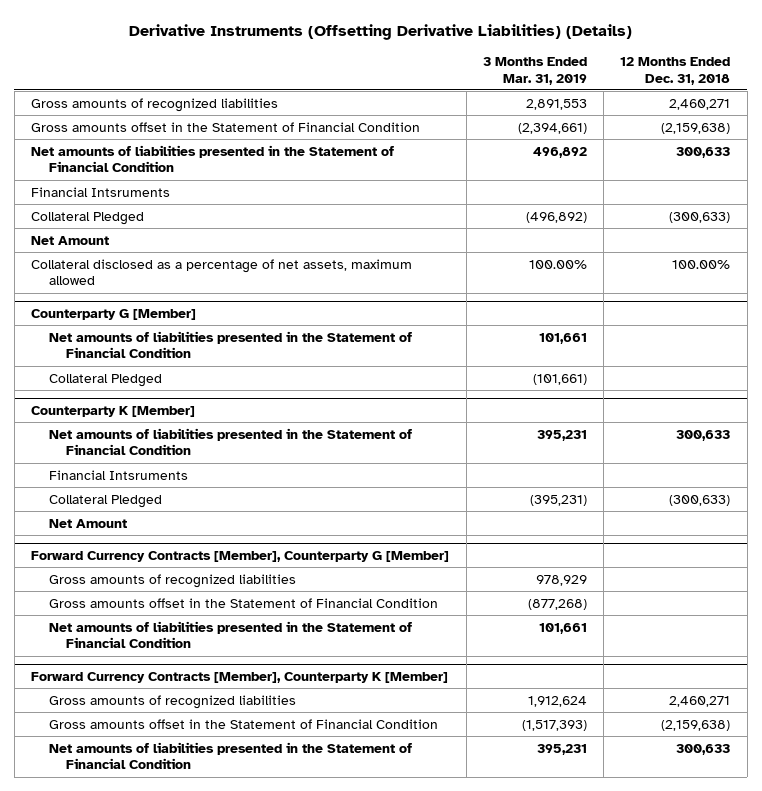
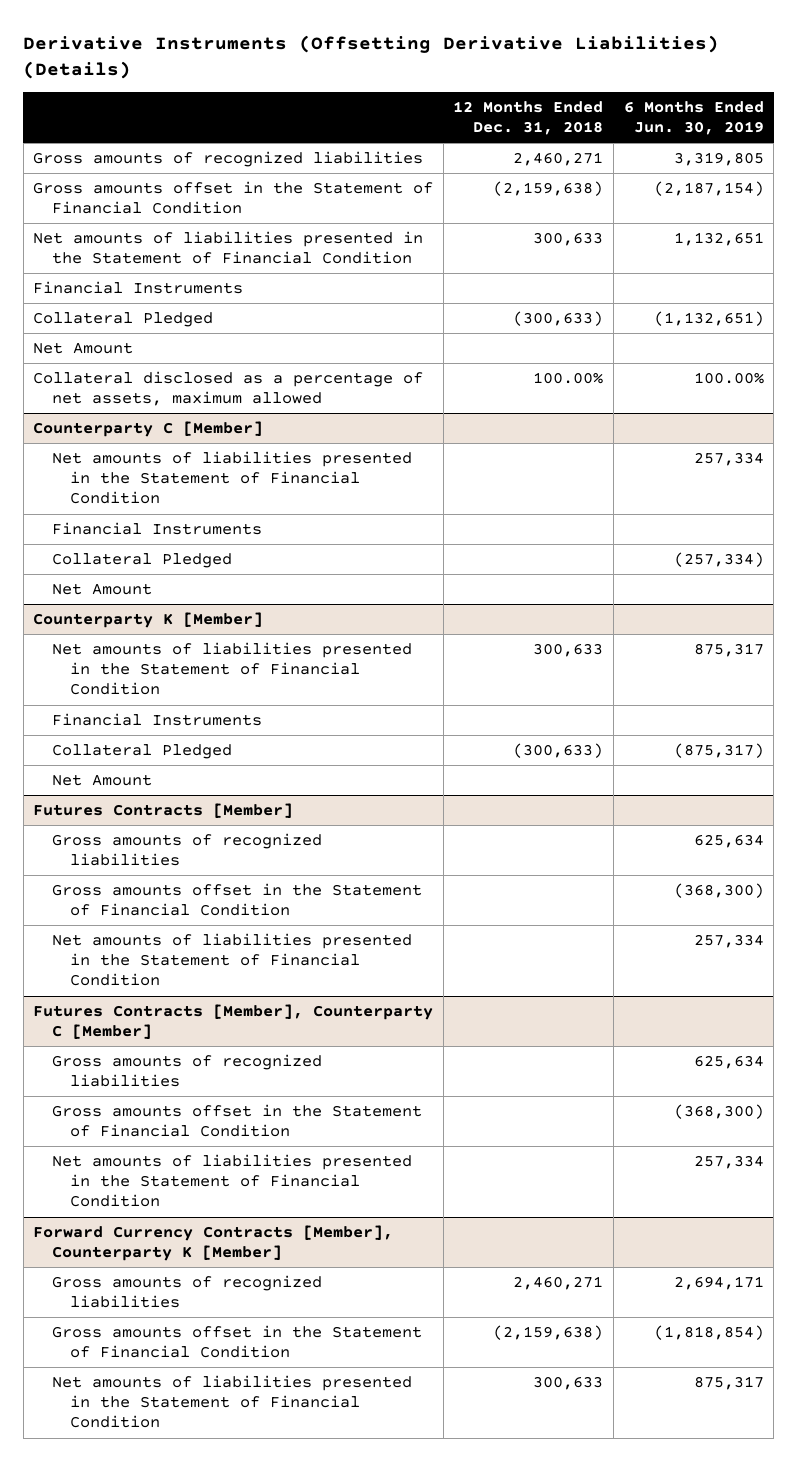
[482,56,587,85] 3 Months Ended Mar. 31, 2019 -> none
none -> [623,100,764,136] 6 Months Ended Jun. 30, 2019
[31,186,171,197] Financial Intsruments -> [33,280,244,294] Financial Instruments
[31,308,197,320] Counterparty G [Member] -> none
[48,330,412,359] Net amounts of liabilities presented in the Statement of Financial Condition -> none
[48,373,162,387] Collateral Pledged -> none
none -> [33,420,264,437] Counterparty C [Member]
none -> [51,450,412,505] Net amounts of liabilities presented in the Statement of Financial Condition
none -> [51,521,262,535] Financial Instruments
none -> [51,552,232,568] Collateral Pledged
none -> [51,582,152,595] Net Amount
[48,469,188,480] Financial Intsruments -> [51,712,262,726] Financial Instruments
[31,550,450,562] Forward Currency Contracts [Member], Counterparty G [Member] -> none
[48,573,296,588] Gross amounts of recognized liabilities -> none
[48,597,438,608] Gross amounts offset in the Statement of Financial Condition -> none
[48,620,412,649] Net amounts of liabilities presented in the Statement of Financial Condition -> none
none -> [33,802,294,818] Futures Contracts [Member]
none -> [51,832,322,867] Gross amounts of recognized liabilities
none -> [51,882,422,917] Gross amounts offset in the Statement of Financial Condition
none -> [51,932,412,987] Net amounts of liabilities presented in the Statement of Financial Condition
none -> [33,1003,434,1040] Futures Contracts [Member], Counterparty C [Member]
none -> [51,1053,322,1088] Gross amounts of recognized liabilities
none -> [51,1103,422,1138] Gross amounts offset in the Statement of Financial Condition
none -> [51,1153,412,1208] Net amounts of liabilities presented in the Statement of Financial Condition

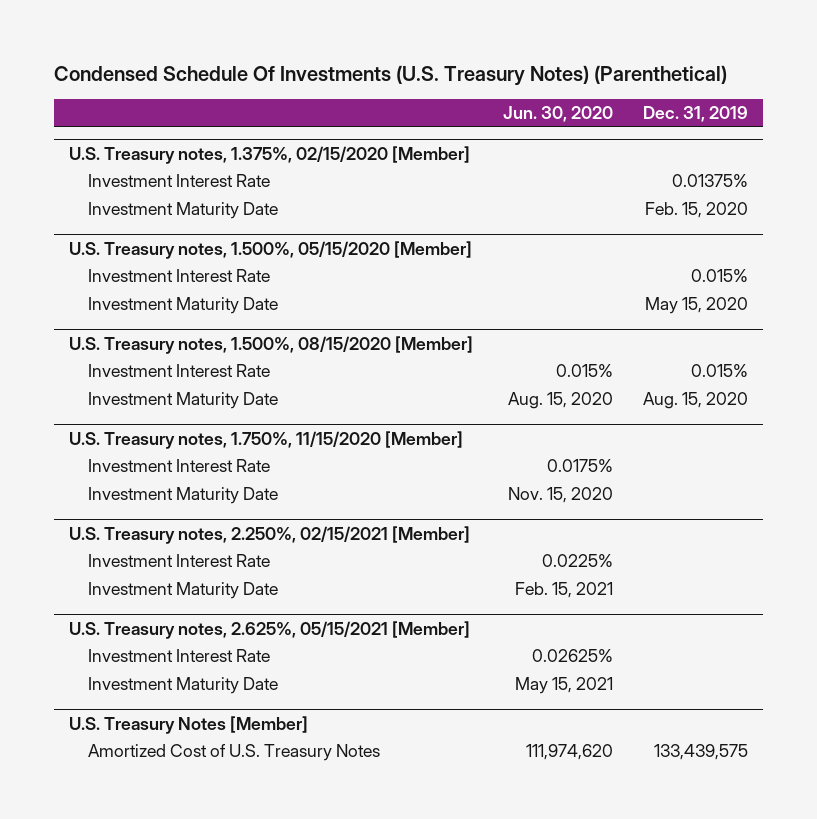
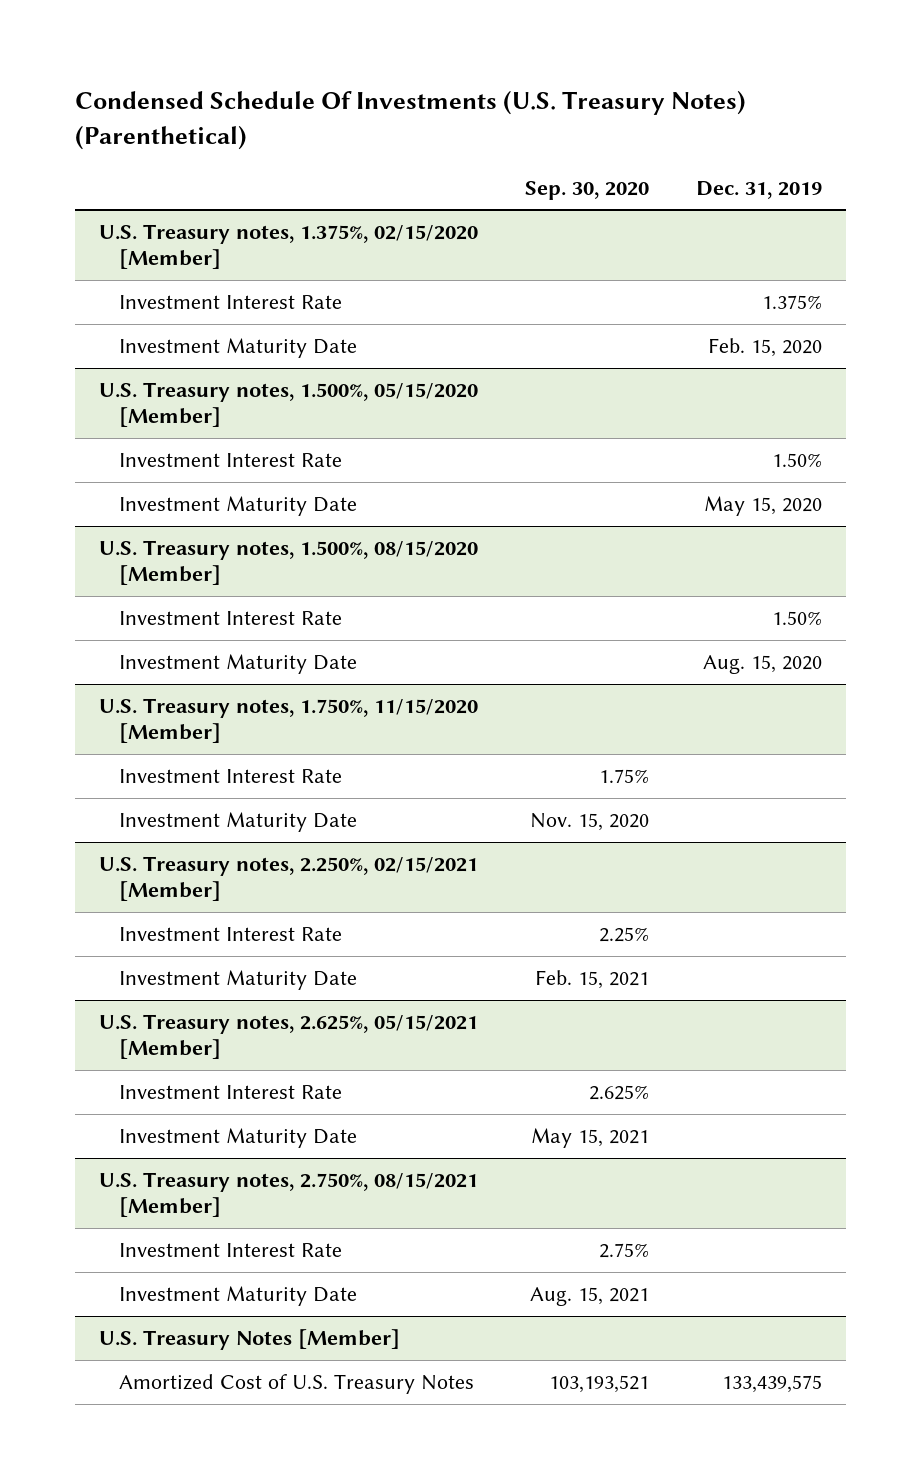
[503,106,614,123] Jun. 30, 2020 -> none
none -> [524,180,649,200] Sep. 30, 2020
[671,174,748,188] 0.01375% -> [762,294,823,309] 1.375%
[690,269,748,283] 0.015% -> [772,452,823,467] 1.50%
[690,364,748,378] 0.015% -> [772,610,823,625] 1.50%
none -> [98,1171,478,1218] U.S. Treasury notes, 2.750%, 08/15/2021 [Member]
none -> [119,1242,343,1257] Investment Interest Rate
none -> [119,1285,358,1306] Investment Maturity Date

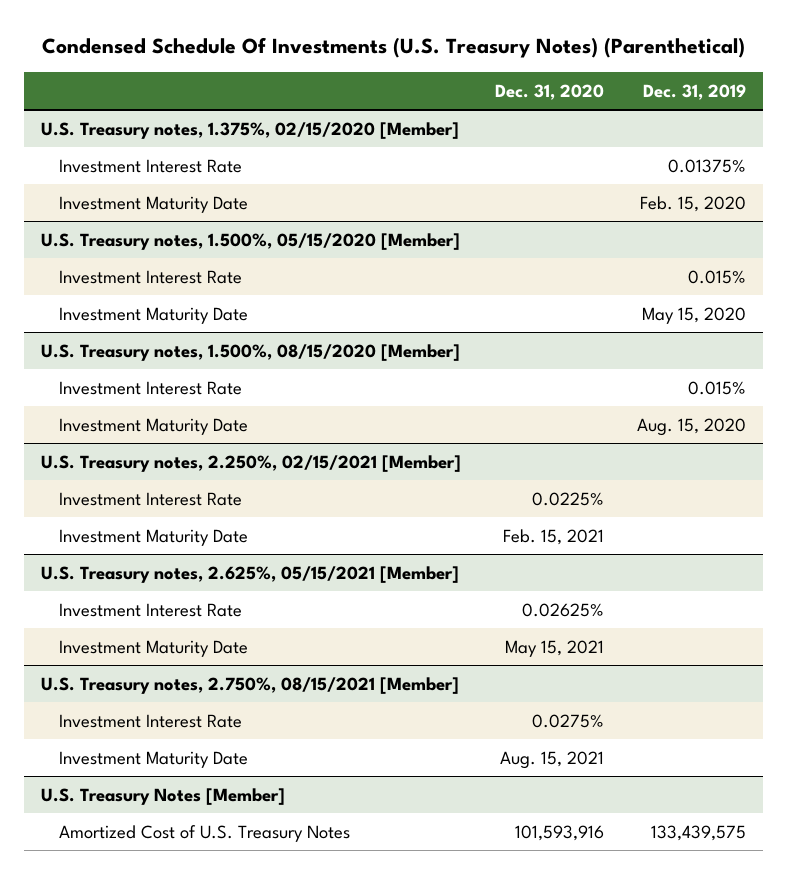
[524,180,649,200] Sep. 30, 2020 -> none
none -> [494,83,604,100] Dec. 31, 2020
[762,294,823,309] 1.375% -> [668,158,747,173] 0.01375%
[772,452,823,467] 1.50% -> [688,269,747,284] 0.015%
[772,610,823,625] 1.50% -> [688,380,747,395] 0.015%
[98,697,478,744] U.S. Treasury notes, 1.750%, 11/15/2020 [Member] -> none
[119,768,343,783] Investment Interest Rate -> none
[119,811,358,832] Investment Maturity Date -> none

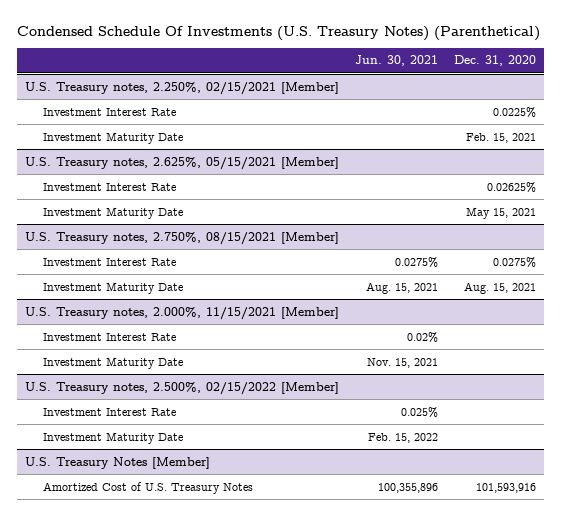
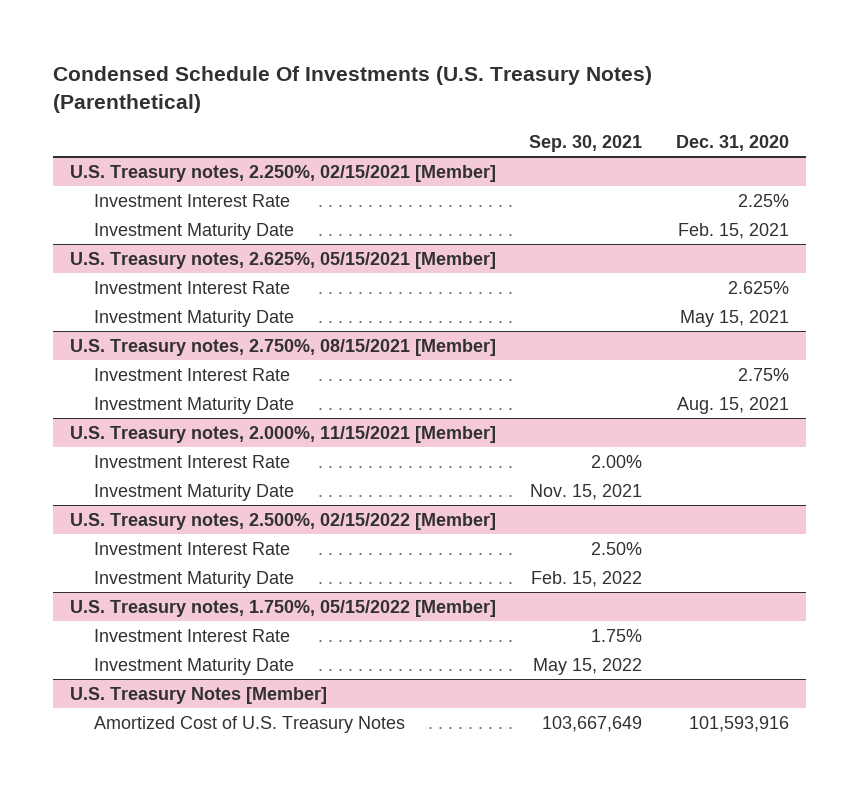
[355,55,439,67] Jun. 30, 2021 -> none
none -> [529,135,643,153] Sep. 30, 2021
[493,106,537,118] 0.0225% -> [738,193,790,207] 2.25%
[487,181,537,193] 0.02625% -> [728,280,790,294] 2.625%
[493,256,537,268] 0.0275% -> [738,367,790,381] 2.75%
none -> [69,599,496,617] U.S. Treasury notes, 1.750%, 05/15/2022 [Member]
none -> [93,628,290,642] Investment Interest Rate
none -> [93,657,294,675] Investment Maturity Date

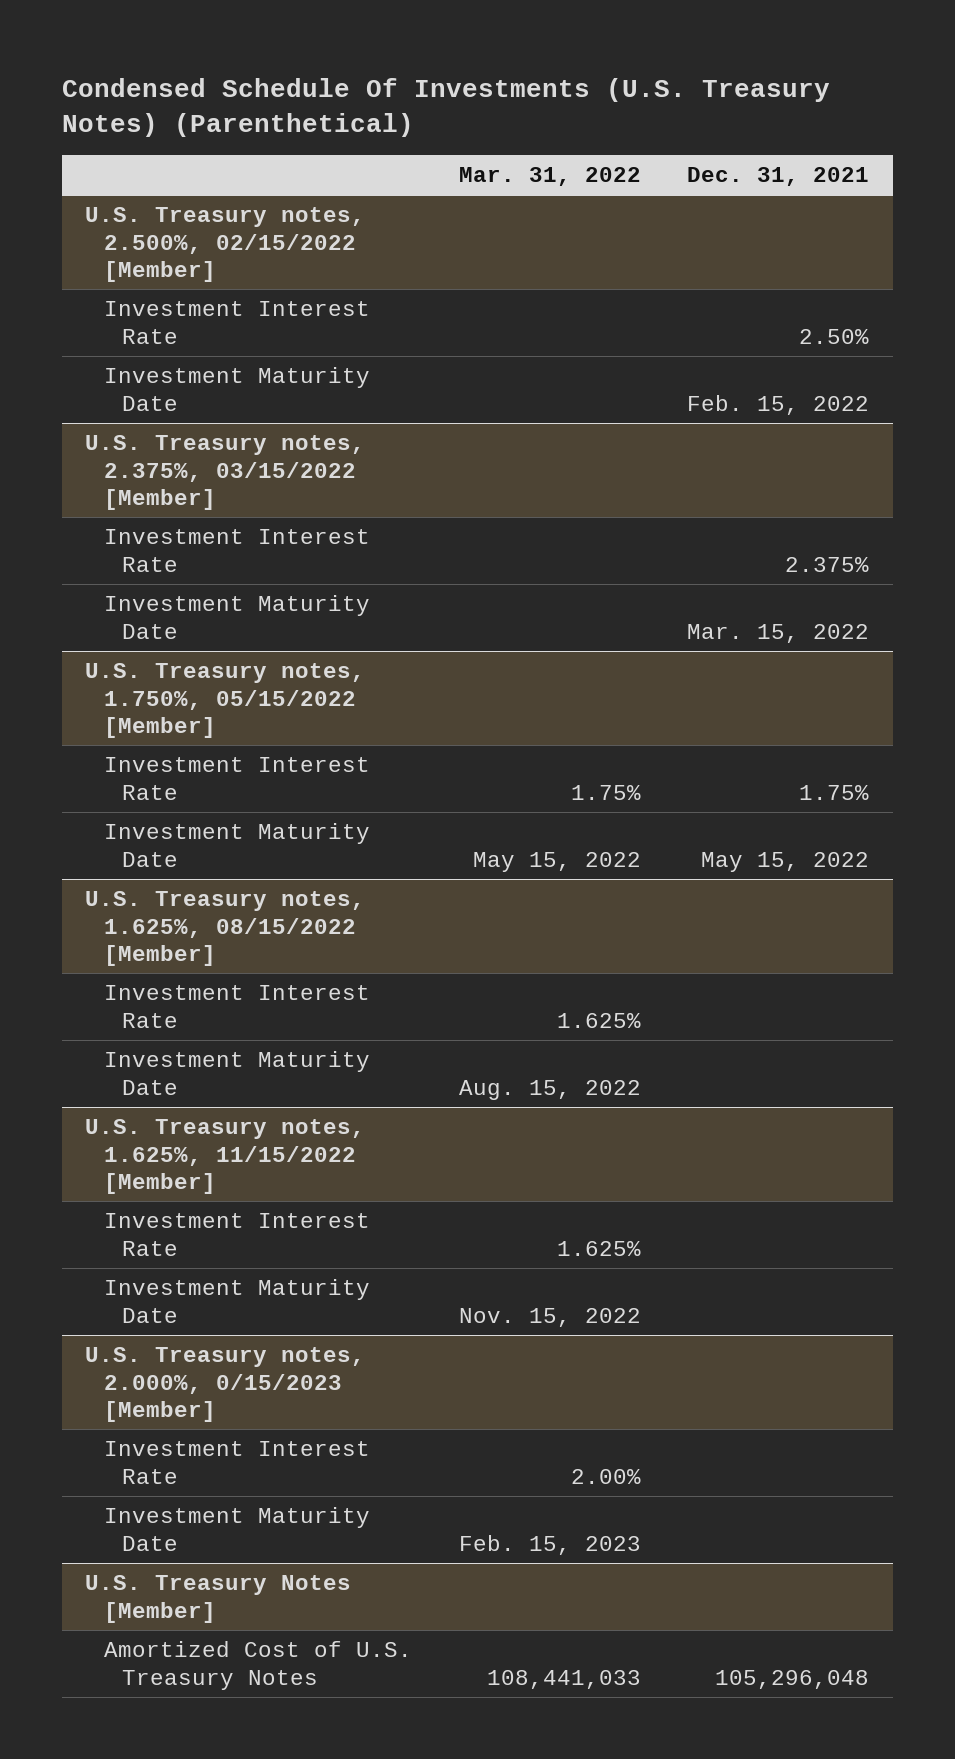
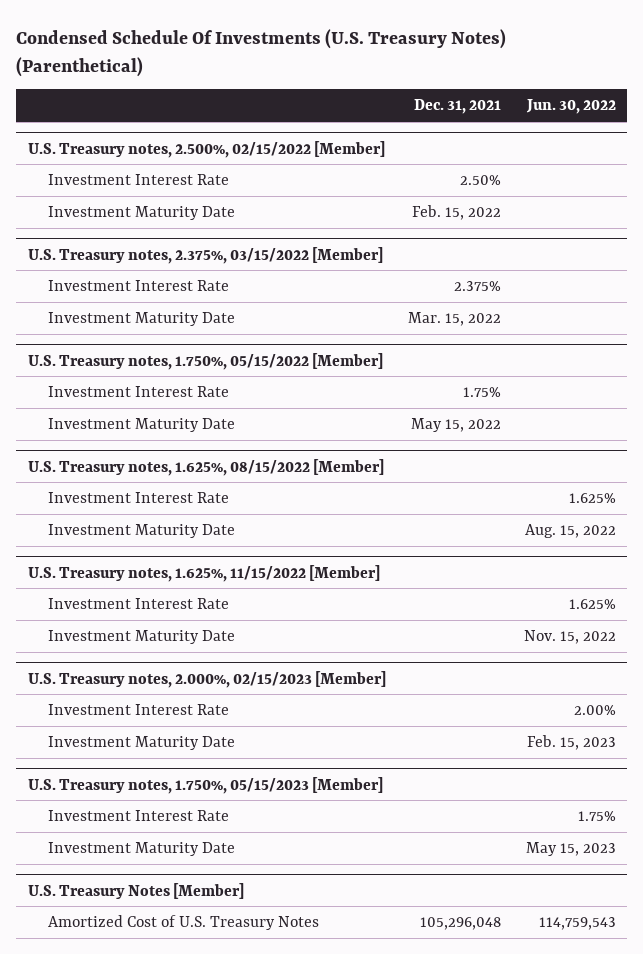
[458,167,641,187] Mar. 31, 2022 -> none
none -> [525,99,616,115] Jun. 30, 2022
[85,1347,366,1423] U.S. Treasury notes, 2.000%, 0/15/2023 [Member] -> [27,670,386,688] U.S. Treasury notes, 2.000%, 02/15/2023 [Member]
none -> [27,776,383,794] U.S. Treasury notes, 1.750%, 05/15/2023 [Member]
none -> [48,809,230,821] Investment Interest Rate
none -> [48,841,236,856] Investment Maturity Date

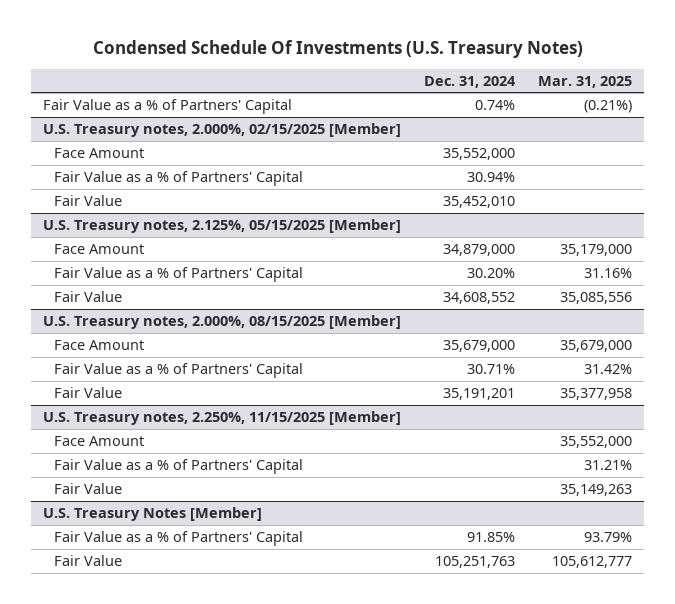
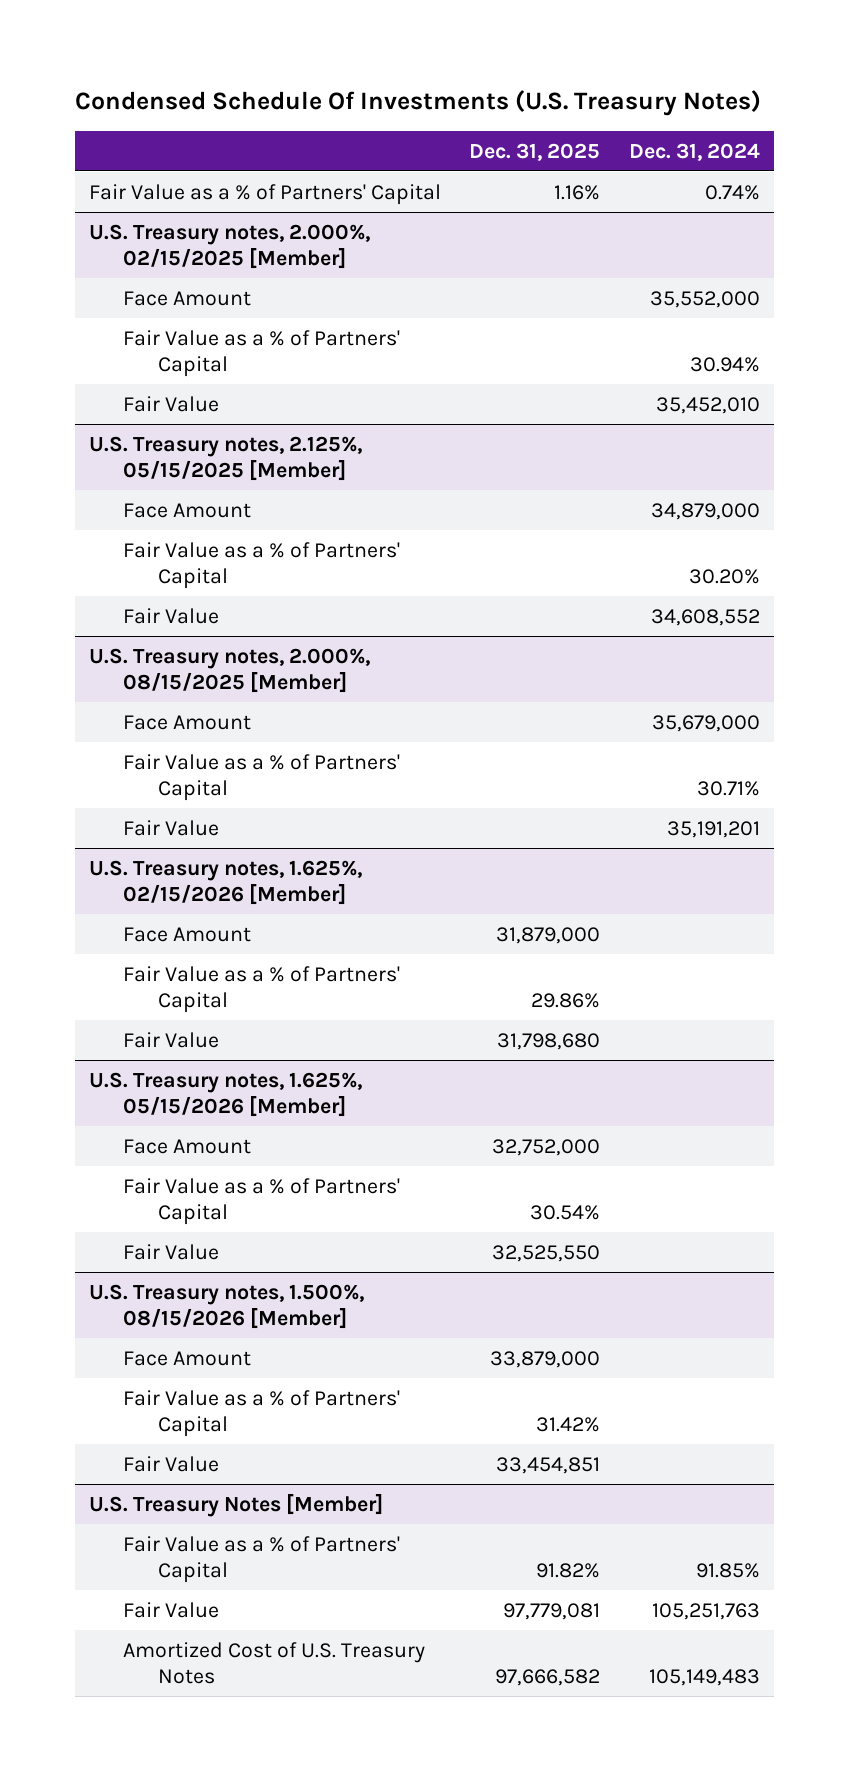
[538,75,633,88] Mar. 31, 2025 -> none
none -> [469,142,601,161] Dec. 31, 2025
[43,411,402,426] U.S. Treasury notes, 2.250%, 11/15/2025 [Member] -> none
[54,436,145,447] Face Amount -> none
[54,459,304,475] Fair Value as a % of Partners' Capital -> none
[54,483,123,495] Fair Value -> none
none -> [89,859,363,905] U.S. Treasury notes, 1.625%, 02/15/2026 [Member]
none -> [123,926,252,942] Face Amount
none -> [123,965,401,1013] Fair Value as a % of Partners' Capital
none -> [123,1031,220,1048] Fair Value
none -> [89,1071,363,1117] U.S. Treasury notes, 1.625%, 05/15/2026 [Member]
none -> [123,1138,252,1154] Face Amount
none -> [123,1177,401,1225] Fair Value as a % of Partners' Capital
none -> [123,1243,220,1260] Fair Value
none -> [89,1283,365,1329] U.S. Treasury notes, 1.500%, 08/15/2026 [Member]
none -> [123,1350,252,1366] Face Amount
none -> [123,1389,401,1437] Fair Value as a % of Partners' Capital
none -> [123,1455,220,1472] Fair Value
none -> [123,1641,426,1684] Amortized Cost of U.S. Treasury Notes

